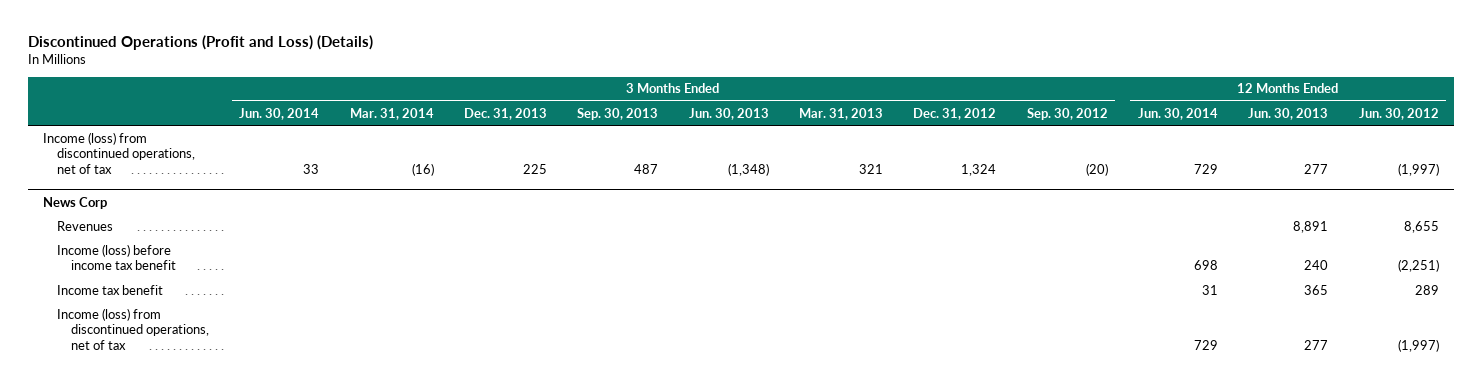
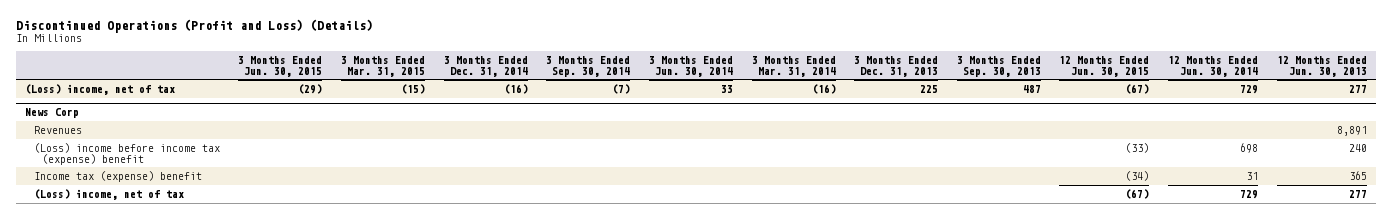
[688,107,769,120] Jun. 30, 2013 -> none
[798,107,883,120] Mar. 31, 2013 -> none
[913,107,997,120] Dec. 31, 2012 -> none
[1026,107,1108,120] Sep. 30, 2012 -> none
[1358,107,1439,120] Jun. 30, 2012 -> none
none -> [238,55,323,77] 3 Months Ended Jun. 30, 2015
none -> [340,55,425,77] 3 Months Ended Mar. 31, 2015
none -> [443,55,528,77] 3 Months Ended Dec. 31, 2014
none -> [546,55,631,77] 3 Months Ended Sep. 30, 2014
none -> [1059,55,1150,77] 12 Months Ended Jun. 30, 2015
[43,131,196,175] Income (loss) from discontinued operations, net of tax -> [25,84,176,96] (Loss) income, net of tax
[57,243,176,271] Income (loss) before income tax benefit -> [33,143,220,165] (Loss) income before income tax (expense) benefit
[57,284,164,295] Income tax benefit -> [33,171,202,183] Income tax (expense) benefit
[57,307,209,351] Income (loss) from discontinued operations, net of tax -> [33,189,184,201] (Loss) income, net of tax

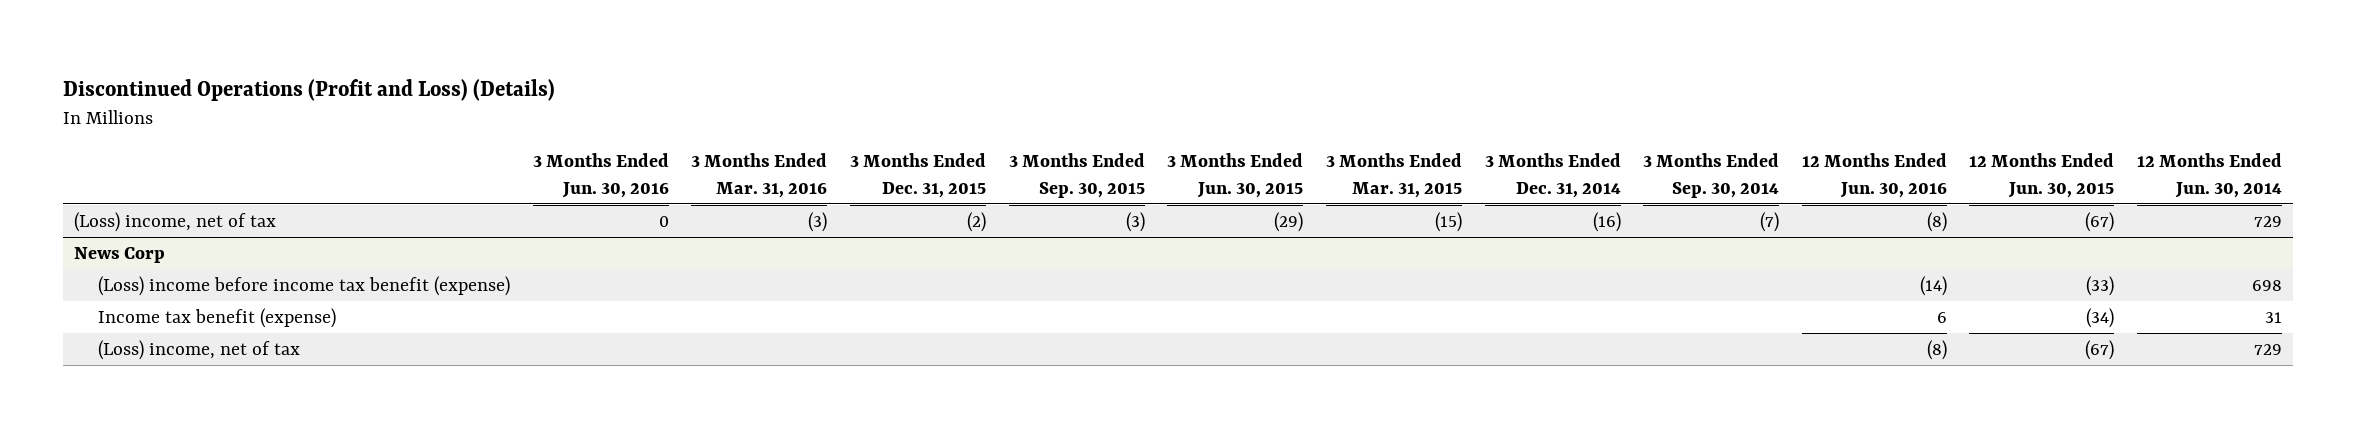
[648,55,733,77] 3 Months Ended Jun. 30, 2014 -> none
[751,55,836,77] 3 Months Ended Mar. 31, 2014 -> none
[854,55,939,77] 3 Months Ended Dec. 31, 2013 -> none
[956,55,1041,77] 3 Months Ended Sep. 30, 2013 -> none
[1276,55,1367,77] 12 Months Ended Jun. 30, 2013 -> none
none -> [532,152,669,198] 3 Months Ended Jun. 30, 2016
none -> [691,152,828,198] 3 Months Ended Mar. 31, 2016
none -> [850,152,987,198] 3 Months Ended Dec. 31, 2015
none -> [1008,152,1145,198] 3 Months Ended Sep. 30, 2015
none -> [1801,152,1947,198] 12 Months Ended Jun. 30, 2016
[33,126,82,135] Revenues -> none
[33,143,220,165] (Loss) income before income tax (expense) benefit -> [98,276,511,297] (Loss) income before income tax benefit (expense)
[33,171,202,183] Income tax (expense) benefit -> [98,308,337,329] Income tax benefit (expense)

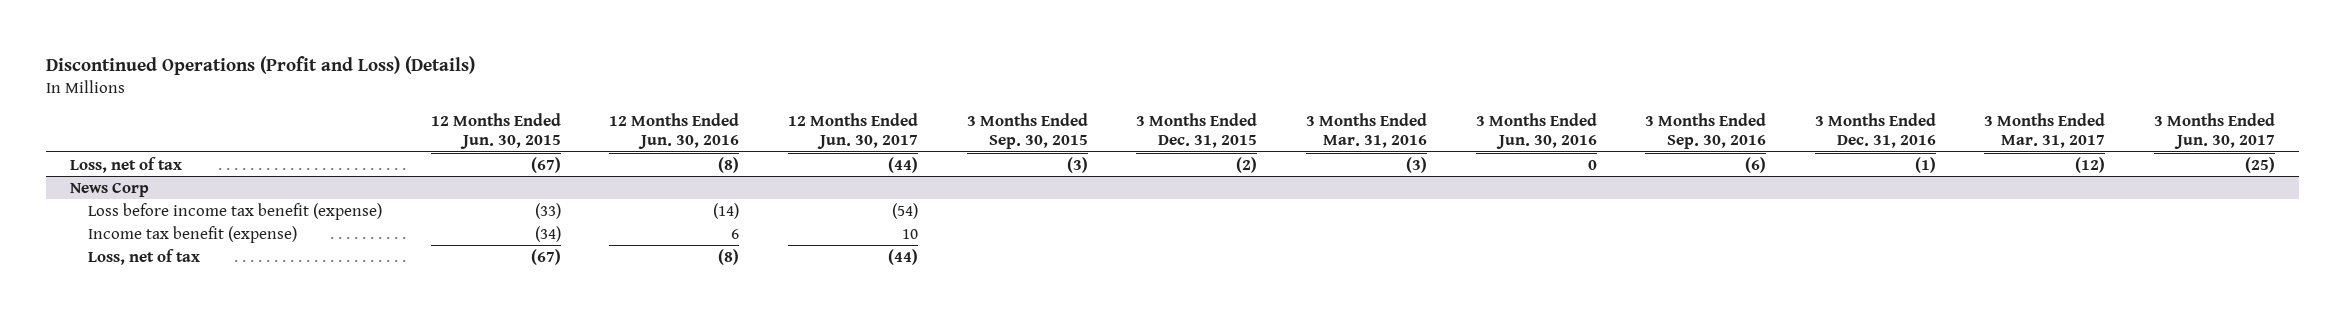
[1167,152,1304,198] 3 Months Ended Jun. 30, 2015 -> none
[1325,152,1462,198] 3 Months Ended Mar. 31, 2015 -> none
[1484,152,1621,198] 3 Months Ended Dec. 31, 2014 -> none
[1643,152,1780,198] 3 Months Ended Sep. 30, 2014 -> none
[2137,152,2283,198] 12 Months Ended Jun. 30, 2014 -> none
none -> [787,113,918,150] 12 Months Ended Jun. 30, 2017
none -> [1645,113,1767,150] 3 Months Ended Sep. 30, 2016
none -> [1814,113,1936,149] 3 Months Ended Dec. 31, 2016
none -> [1984,113,2106,149] 3 Months Ended Mar. 31, 2017
none -> [2154,113,2276,150] 3 Months Ended Jun. 30, 2017
[74,212,277,233] (Loss) income, net of tax -> [70,156,183,173] Loss, net of tax
[98,276,511,297] (Loss) income before income tax benefit (expense) -> [87,202,382,220] Loss before income tax benefit (expense)
[98,340,301,361] (Loss) income, net of tax -> [87,248,200,265] Loss, net of tax

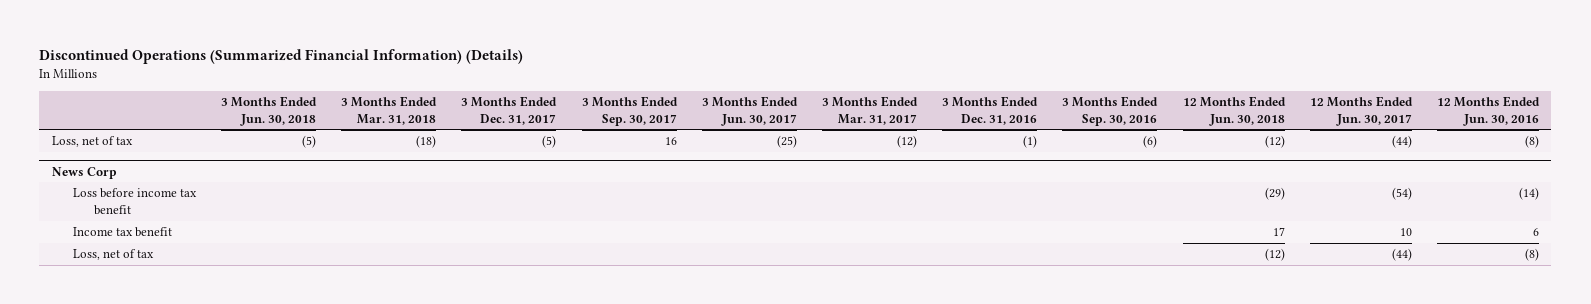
[46,56,476,76] Discontinued Operations (Profit and Loss) (Details) -> [39,48,524,64] Discontinued Operations (Summarized Financial Information) (Details)
[430,113,561,150] 12 Months Ended Jun. 30, 2015 -> none
[966,113,1088,150] 3 Months Ended Sep. 30, 2015 -> none
[1136,113,1258,149] 3 Months Ended Dec. 31, 2015 -> none
[1305,113,1427,149] 3 Months Ended Mar. 31, 2016 -> none
[1475,113,1597,150] 3 Months Ended Jun. 30, 2016 -> none
none -> [221,96,318,127] 3 Months Ended Jun. 30, 2018
none -> [341,96,438,126] 3 Months Ended Mar. 31, 2018
none -> [461,96,558,126] 3 Months Ended Dec. 31, 2017
none -> [581,96,678,127] 3 Months Ended Sep. 30, 2017
none -> [1182,96,1286,127] 12 Months Ended Jun. 30, 2018
[87,202,382,220] Loss before income tax benefit (expense) -> [72,188,197,216] Loss before income tax benefit
[87,225,297,243] Income tax benefit (expense) -> [72,227,172,238] Income tax benefit

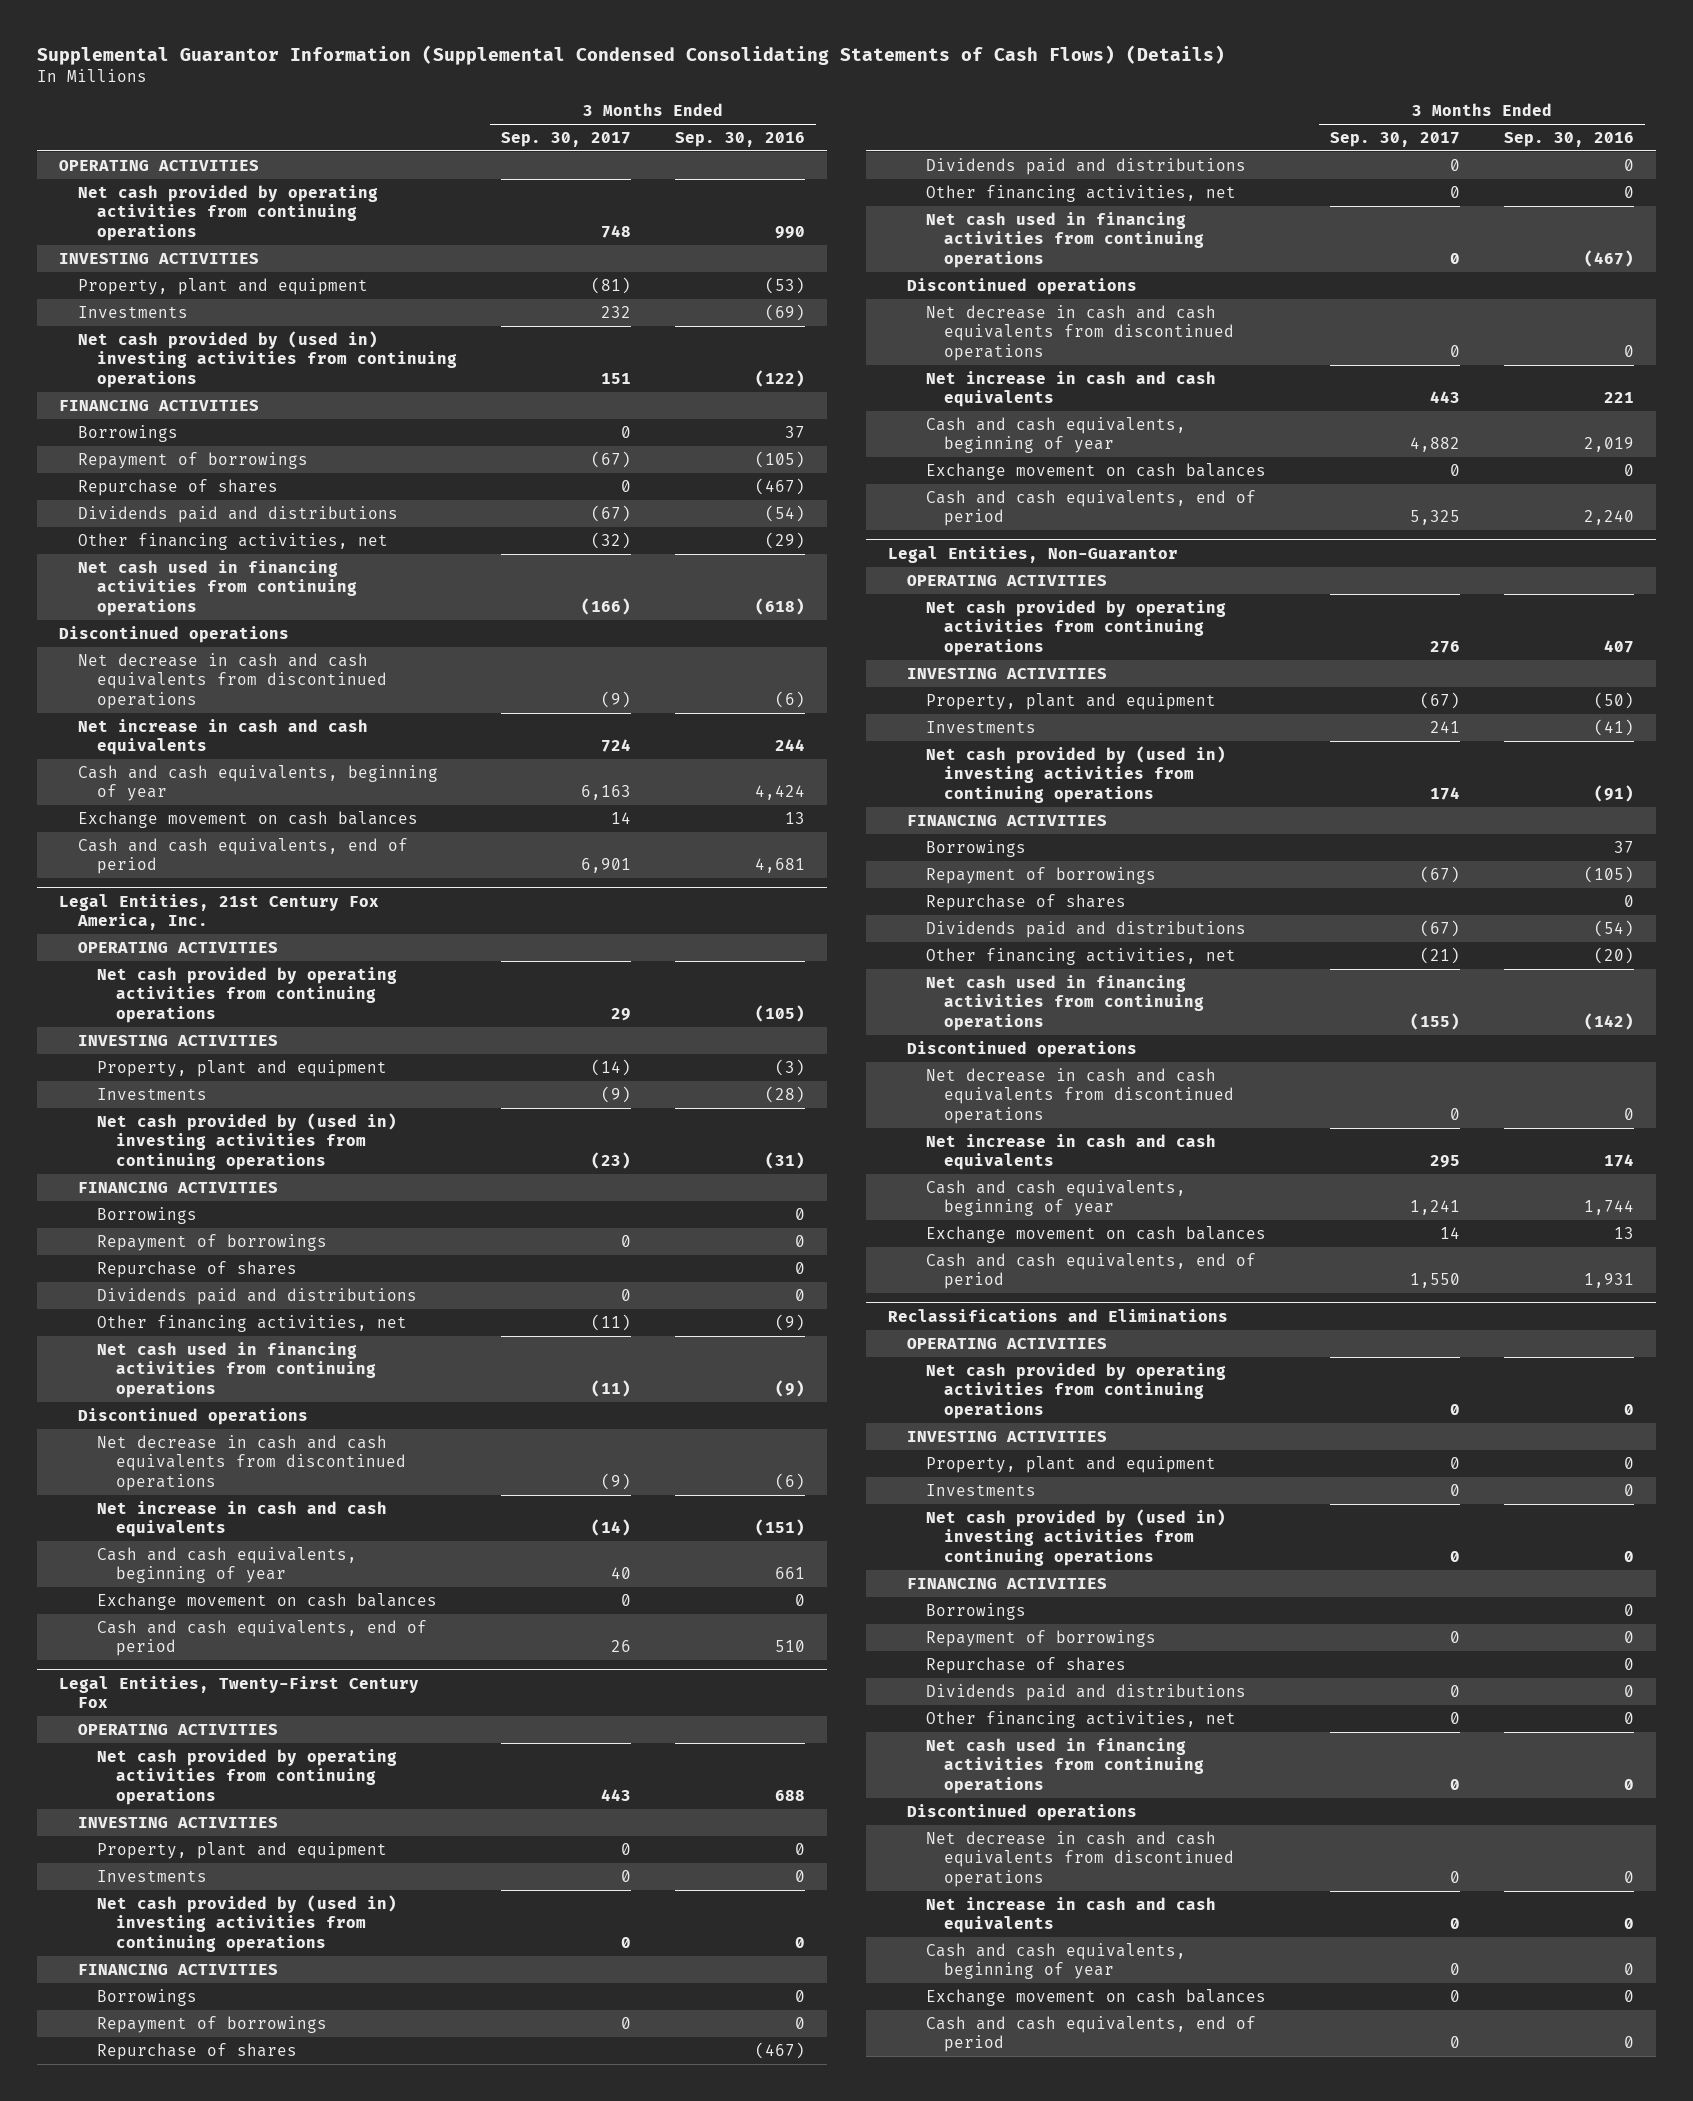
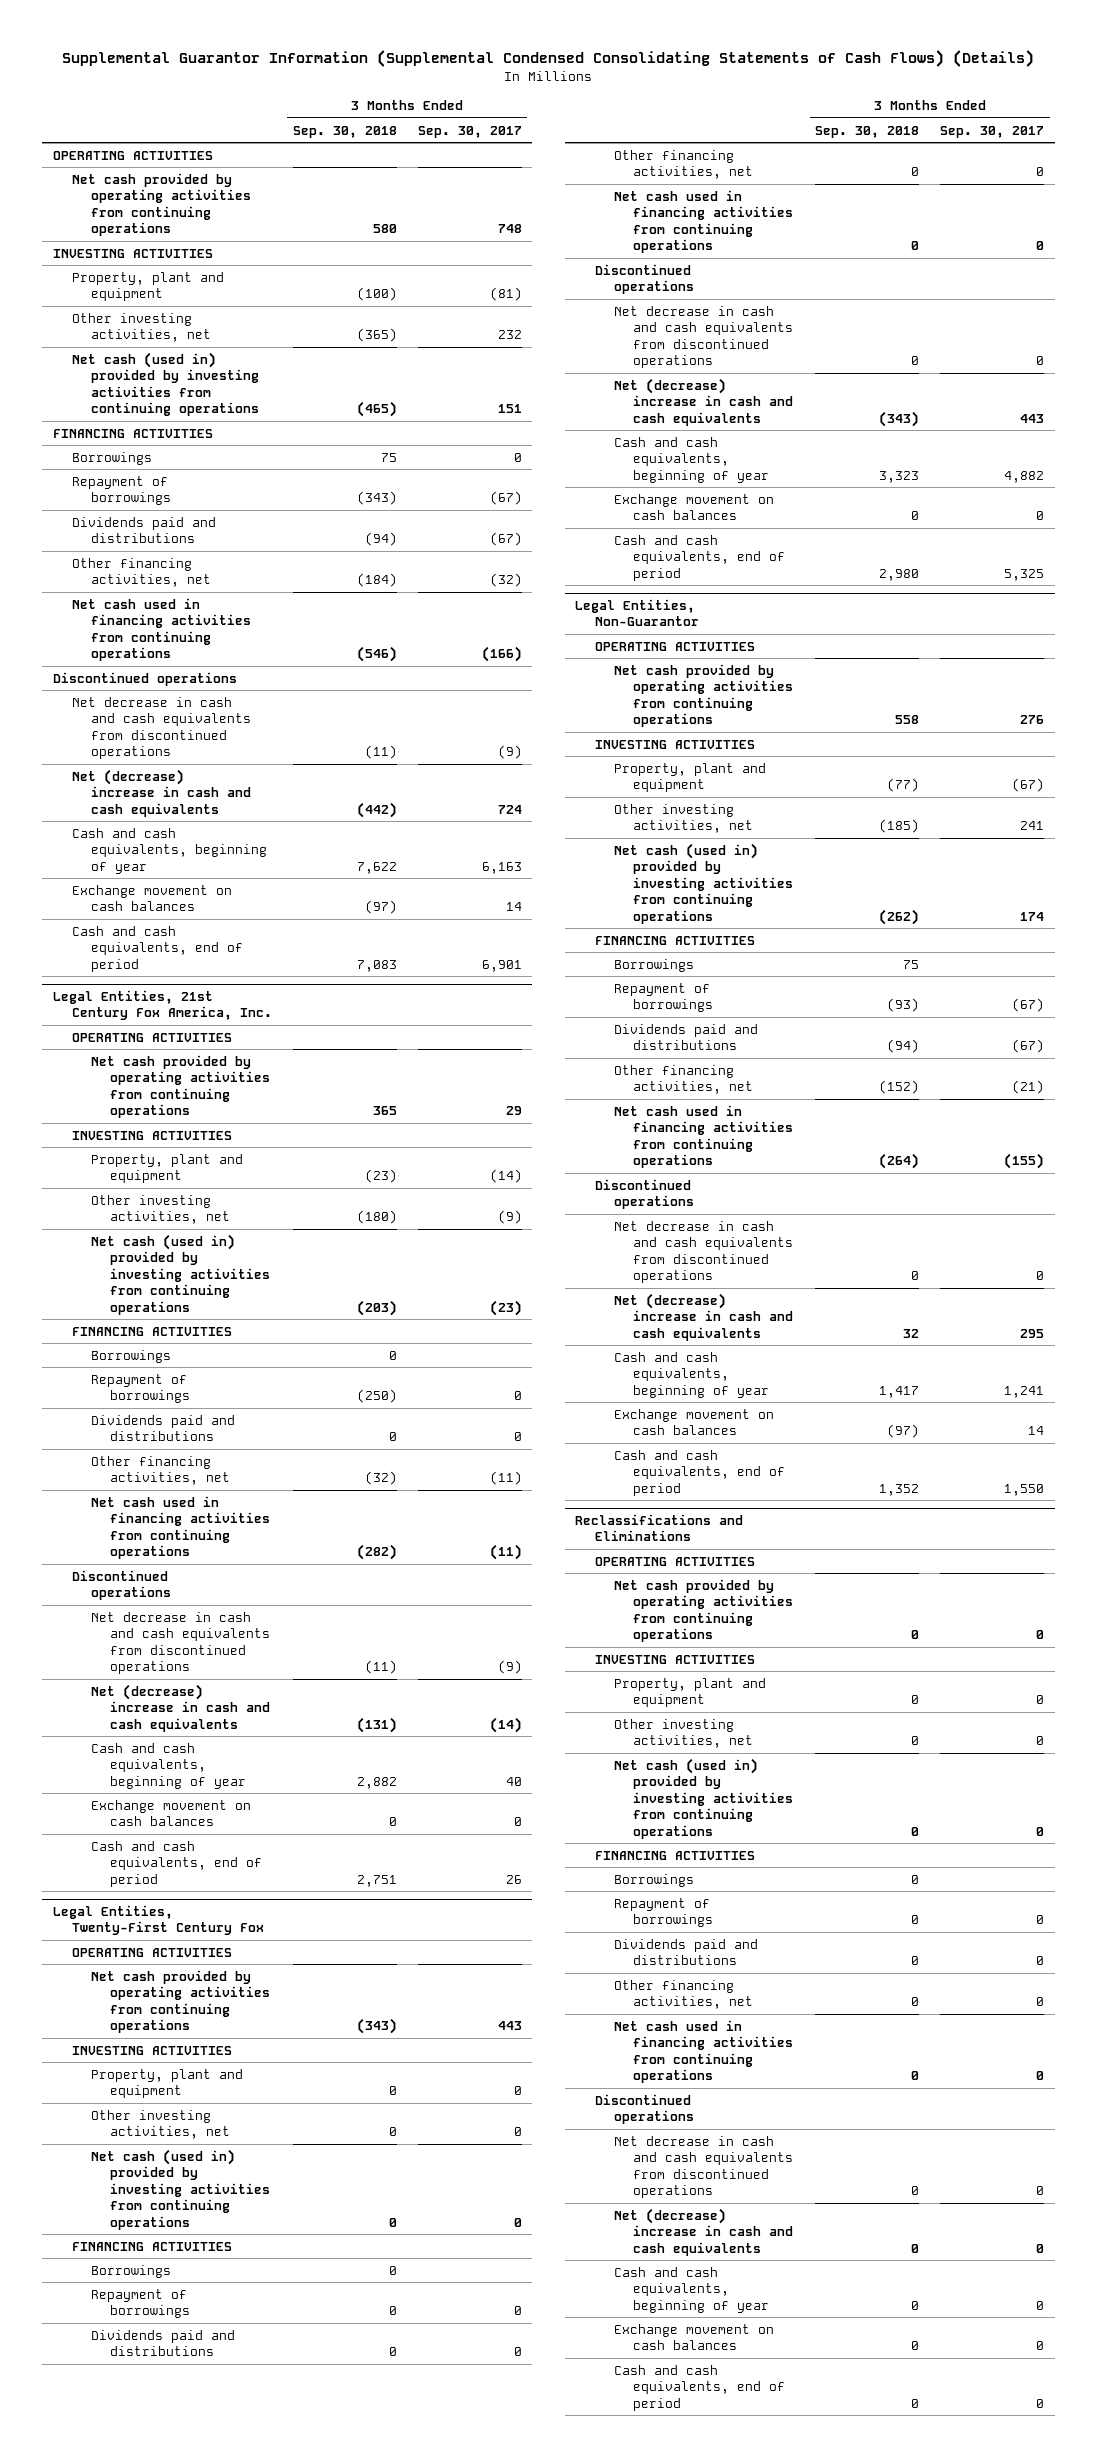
[675,131,806,147] Sep. 30, 2016 -> none
none -> [292,125,397,138] Sep. 30, 2018
[78,305,189,318] Investments -> [71,312,211,343] Other investing activities, net
[78,330,457,389] Net cash provided by (used in) investing activities from continuing operations -> [71,351,259,417] Net cash (used in) provided by investing activities from continuing operations
[78,478,279,496] Repurchase of shares -> none
[78,718,369,756] Net increase in cash and cash equivalents -> [71,768,251,817] Net (decrease) increase in cash and cash equivalents
[96,1087,207,1100] Investments -> none
none -> [90,1194,230,1225] Other investing activities, net
[96,1112,397,1171] Net cash provided by (used in) investing activities from continuing operations -> [90,1233,270,1315] Net cash (used in) provided by investing activities from continuing operations
[96,1260,297,1278] Repurchase of shares -> none
[96,1500,387,1538] Net increase in cash and cash equivalents -> [90,1683,270,1732] Net (decrease) increase in cash and cash equivalents
[96,1869,207,1882] Investments -> none
none -> [90,2109,230,2140] Other investing activities, net
[96,1894,397,1953] Net cash provided by (used in) investing activities from continuing operations -> [90,2148,270,2230] Net cash (used in) provided by investing activities from continuing operations
[96,2042,297,2060] Repurchase of shares -> none
[925,370,1216,408] Net increase in cash and cash equivalents -> [613,377,793,426] Net (decrease) increase in cash and cash equivalents
[925,720,1036,733] Investments -> [613,803,753,834] Other investing activities, net
[925,745,1226,804] Net cash provided by (used in) investing activities from continuing operations -> [613,842,793,924] Net cash (used in) provided by investing activities from continuing operations
[925,893,1126,911] Repurchase of shares -> none
[925,1133,1216,1171] Net increase in cash and cash equivalents -> [613,1292,793,1341] Net (decrease) increase in cash and cash equivalents
[925,1483,1036,1496] Investments -> none
none -> [613,1718,753,1749] Other investing activities, net
[925,1508,1226,1567] Net cash provided by (used in) investing activities from continuing operations -> [613,1757,793,1839] Net cash (used in) provided by investing activities from continuing operations
[925,1656,1126,1674] Repurchase of shares -> none
[925,1896,1216,1934] Net increase in cash and cash equivalents -> [613,2207,793,2256] Net (decrease) increase in cash and cash equivalents

